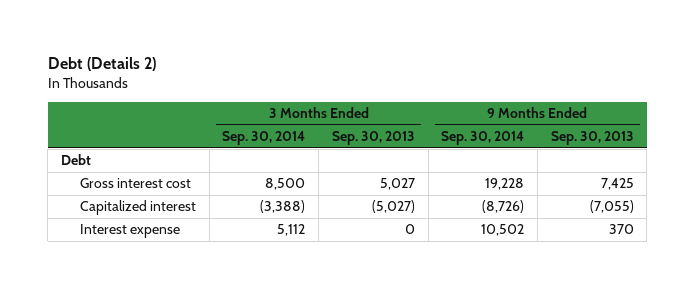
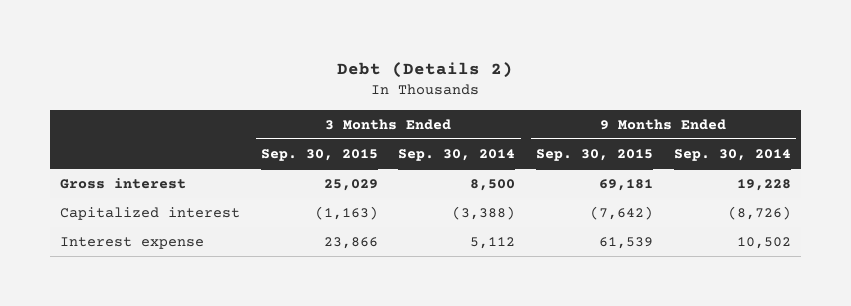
[331,131,415,146] Sep. 30, 2013 -> none
[550,131,634,146] Sep. 30, 2013 -> none
none -> [260,149,378,162] Sep. 30, 2015
none -> [536,149,654,162] Sep. 30, 2015
[60,154,91,166] Debt -> none
[80,178,192,189] Gross interest cost -> [60,178,187,190] Gross interest

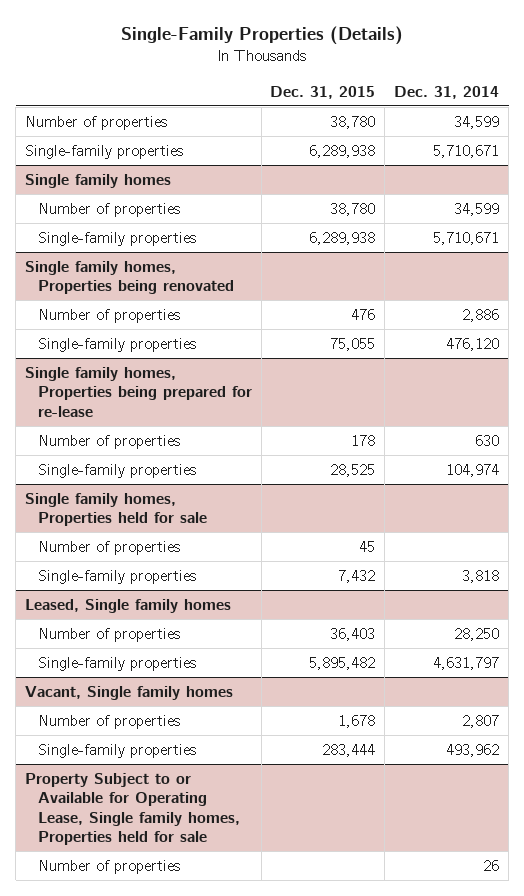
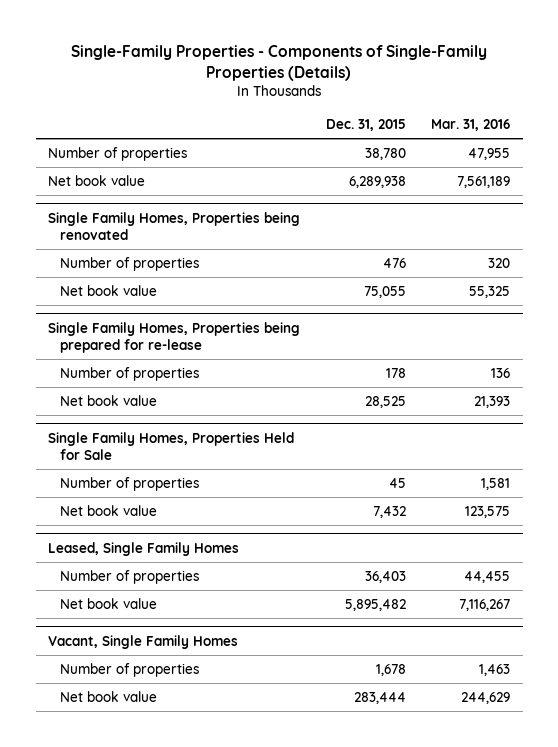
[121,25,404,45] Single-Family Properties (Details) -> [71,44,488,81] Single-Family Properties - Components of Single-Family Properties (Details)
[394,85,500,99] Dec. 31, 2014 -> none
none -> [431,119,511,132] Mar. 31, 2016
[25,173,172,188] Single family homes -> none
[37,202,180,217] Number of properties -> none
[37,231,196,246] Single-family properties -> none
[25,144,184,159] Single-family properties -> [48,174,146,186] Net book value
[25,260,234,295] Single family homes, Properties being renovated -> [48,211,301,241] Single Family Homes, Properties being renovated
[37,337,196,352] Single-family properties -> [59,284,157,296] Net book value
[25,366,252,417] Single family homes, Properties being prepared for re-lease -> [48,321,301,354] Single Family Homes, Properties being prepared for re-lease
[37,463,196,478] Single-family properties -> [59,394,157,406] Net book value
[25,492,207,527] Single family homes, Properties held for sale -> [48,431,295,461] Single Family Homes, Properties Held for Sale
[37,569,196,584] Single-family properties -> [59,504,157,516] Net book value
[25,598,232,613] Leased, Single family homes -> [48,541,240,556] Leased, Single Family Homes
[37,656,196,671] Single-family properties -> [59,597,157,609] Net book value
[25,685,234,700] Vacant, Single family homes -> [48,634,239,649] Vacant, Single Family Homes
[25,772,240,846] Property Subject to or Available for Operating Lease, Single family homes, Properties held for sale -> none
[37,859,180,874] Number of properties -> none
[37,743,196,758] Single-family properties -> [59,690,157,702] Net book value

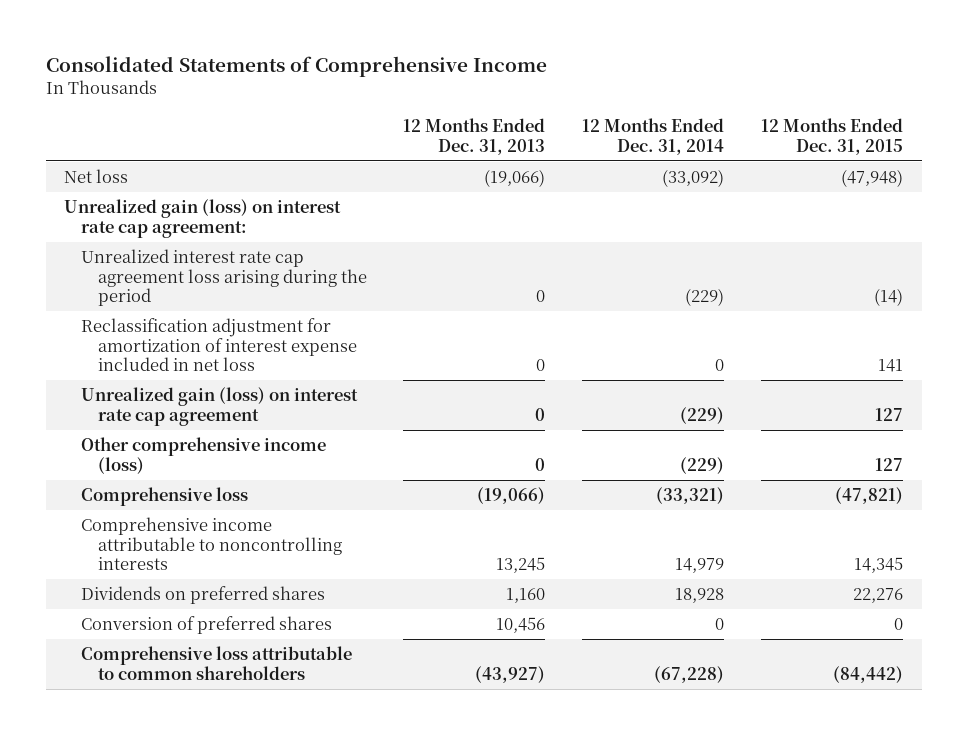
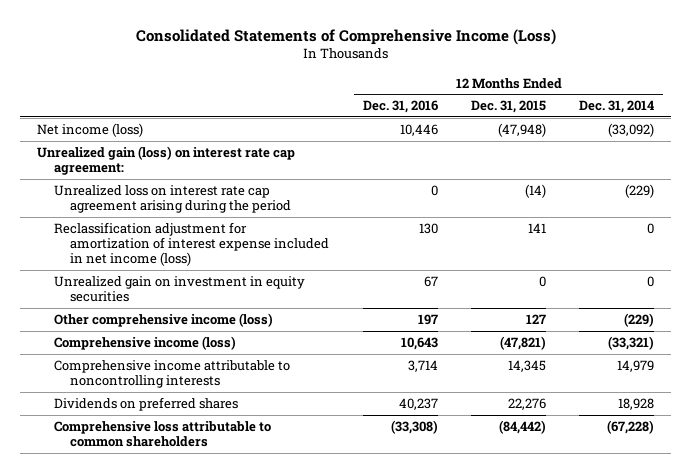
[45,55,547,77] Consolidated Statements of Comprehensive Income -> [135,28,556,45] Consolidated Statements of Comprehensive Income (Loss)
[403,118,546,155] 12 Months Ended Dec. 31, 2013 -> none
none -> [362,100,438,114] Dec. 31, 2016
[64,169,129,184] Net loss -> [37,123,144,138] Net income (loss)
[80,387,358,426] Unrealized gain (loss) on interest rate cap agreement -> none
[80,249,367,307] Unrealized interest rate cap agreement loss arising during the period -> [53,185,292,214] Unrealized loss on interest rate cap agreement arising during the period
[80,318,357,372] Reclassification adjustment for amortization of interest expense included in net loss -> [53,222,330,267] Reclassification adjustment for amortization of interest expense included in net income (loss)
none -> [53,276,305,303] Unrealized gain on investment in equity securities
[80,487,248,507] Comprehensive loss -> [53,336,236,351] Comprehensive income (loss)
[80,616,332,635] Conversion of preferred shares -> none

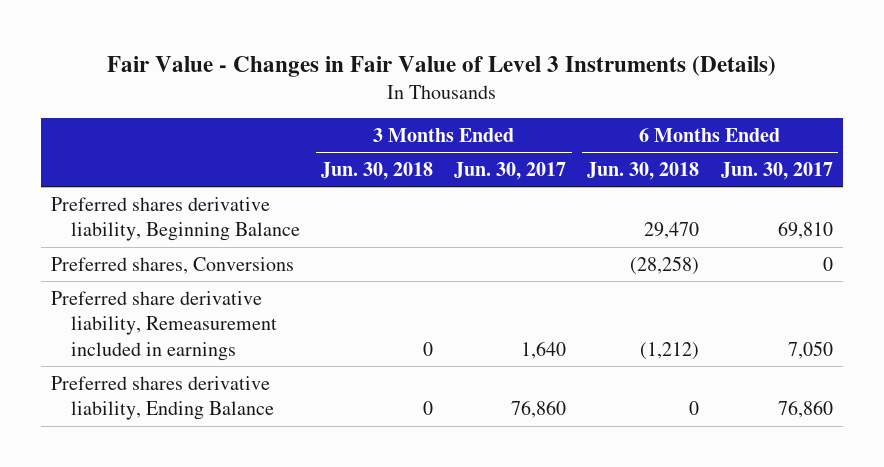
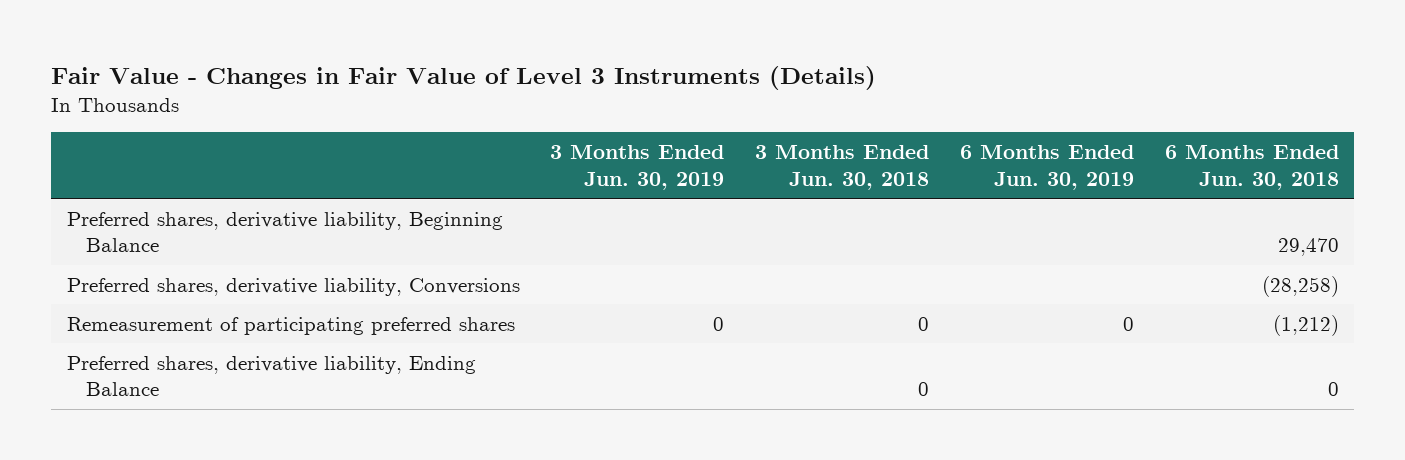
[454,161,567,180] Jun. 30, 2017 -> none
[720,161,833,180] Jun. 30, 2017 -> none
none -> [550,145,725,190] 3 Months Ended Jun. 30, 2019
none -> [959,145,1134,190] 6 Months Ended Jun. 30, 2019
[51,196,301,242] Preferred shares derivative liability, Beginning Balance -> [66,211,503,253] Preferred shares, derivative liability, Beginning Balance
[51,256,295,274] Preferred shares, Conversions -> [66,277,520,296] Preferred shares, derivative liability, Conversions
[51,290,278,361] Preferred share derivative liability, Remeasurement included in earnings -> [66,316,515,335] Remeasurement of participating preferred shares
[51,375,275,421] Preferred shares derivative liability, Ending Balance -> [66,355,476,397] Preferred shares, derivative liability, Ending Balance

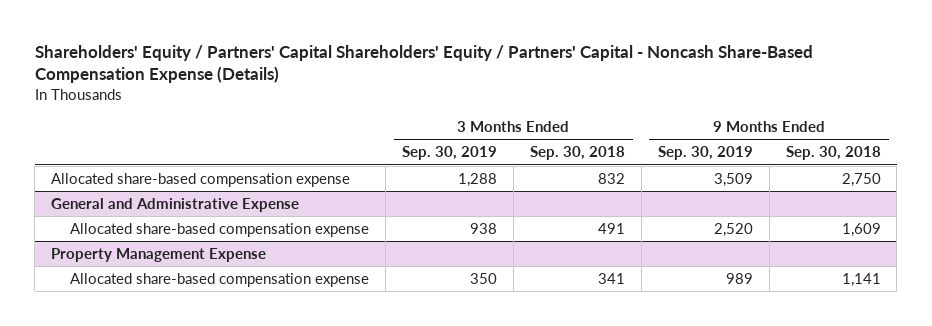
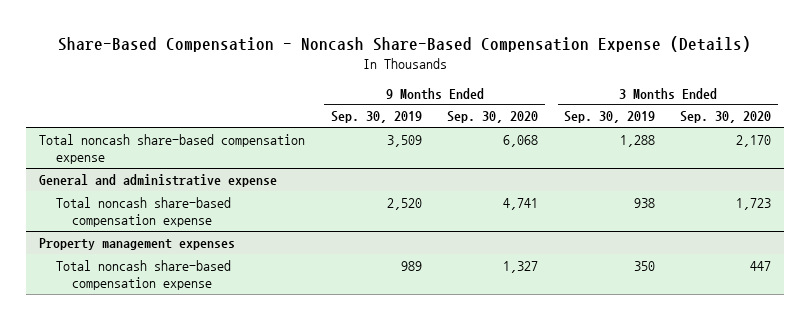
[34,44,813,84] Shareholders' Equity / Partners' Capital Shareholders' Equity / Partners' Capital - Noncash Share-Based Compensation Expense (Details) -> [58,35,752,52] Share-Based Compensation - Noncash Share-Based Compensation Expense (Details)
[529,146,625,161] Sep. 30, 2018 -> none
[785,146,881,161] Sep. 30, 2018 -> none
none -> [447,111,539,124] Sep. 30, 2020
none -> [680,111,772,124] Sep. 30, 2020
[51,172,351,187] Allocated share-based compensation expense -> [39,133,306,164] Total noncash share-based compensation expense
[51,197,300,212] General and Administrative Expense -> [39,173,278,187] General and administrative expense
[69,222,369,237] Allocated share-based compensation expense -> [55,196,231,227] Total noncash share-based compensation expense
[51,247,267,262] Property Management Expense -> [39,237,236,250] Property management expenses
[69,272,369,287] Allocated share-based compensation expense -> [55,259,231,290] Total noncash share-based compensation expense

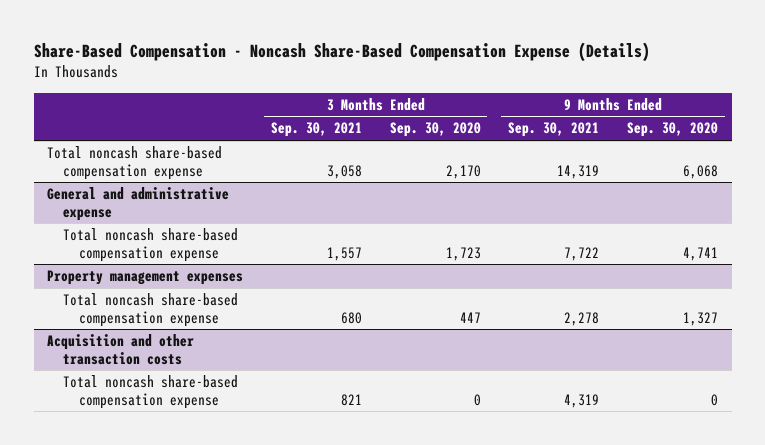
[330,111,422,124] Sep. 30, 2019 -> none
[563,111,655,124] Sep. 30, 2019 -> none
none -> [270,122,362,138] Sep. 30, 2021
none -> [508,122,600,138] Sep. 30, 2021
none -> [47,334,195,365] Acquisition and other transaction costs
none -> [63,375,239,409] Total noncash share-based compensation expense

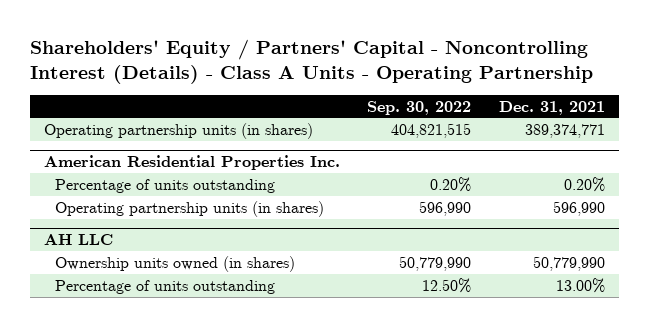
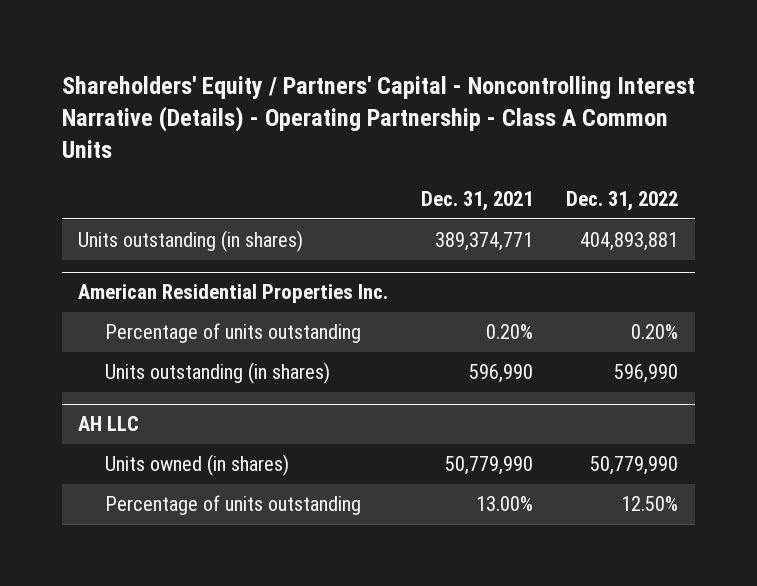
[29,39,593,84] Shareholders' Equity / Partners' Capital - Noncontrolling Interest (Details) - Class A Units - Operating Partnership -> [61,75,695,159] Shareholders' Equity / Partners' Capital - Noncontrolling Interest Narrative (Details) - Operating Partnership - Class A Common Units
[367,100,472,115] Sep. 30, 2022 -> none
none -> [566,190,679,211] Dec. 31, 2022
[43,122,313,139] Operating partnership units (in shares) -> [78,230,304,253] Units outstanding (in shares)
[55,200,325,217] Operating partnership units (in shares) -> [104,362,330,385] Units outstanding (in shares)
[55,255,296,272] Ownership units owned (in shares) -> [104,454,289,477] Units owned (in shares)

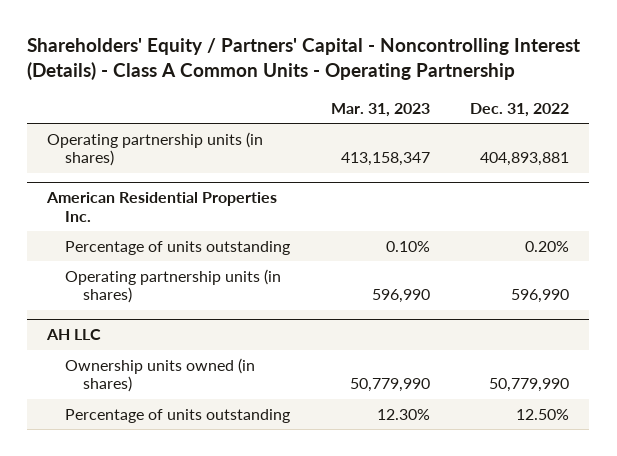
[61,75,695,159] Shareholders' Equity / Partners' Capital - Noncontrolling Interest Narrative (Details) - Operating Partnership - Class A Common Units -> [27,38,581,80] Shareholders' Equity / Partners' Capital - Noncontrolling Interest (Details) - Class A Common Units - Operating Partnership
[421,190,534,211] Dec. 31, 2021 -> none
none -> [330,102,430,117] Mar. 31, 2023
[78,230,304,253] Units outstanding (in shares) -> [47,131,264,167] Operating partnership units (in shares)
[104,362,330,385] Units outstanding (in shares) -> [65,268,282,304] Operating partnership units (in shares)
[104,454,289,477] Units owned (in shares) -> [65,357,256,393] Ownership units owned (in shares)

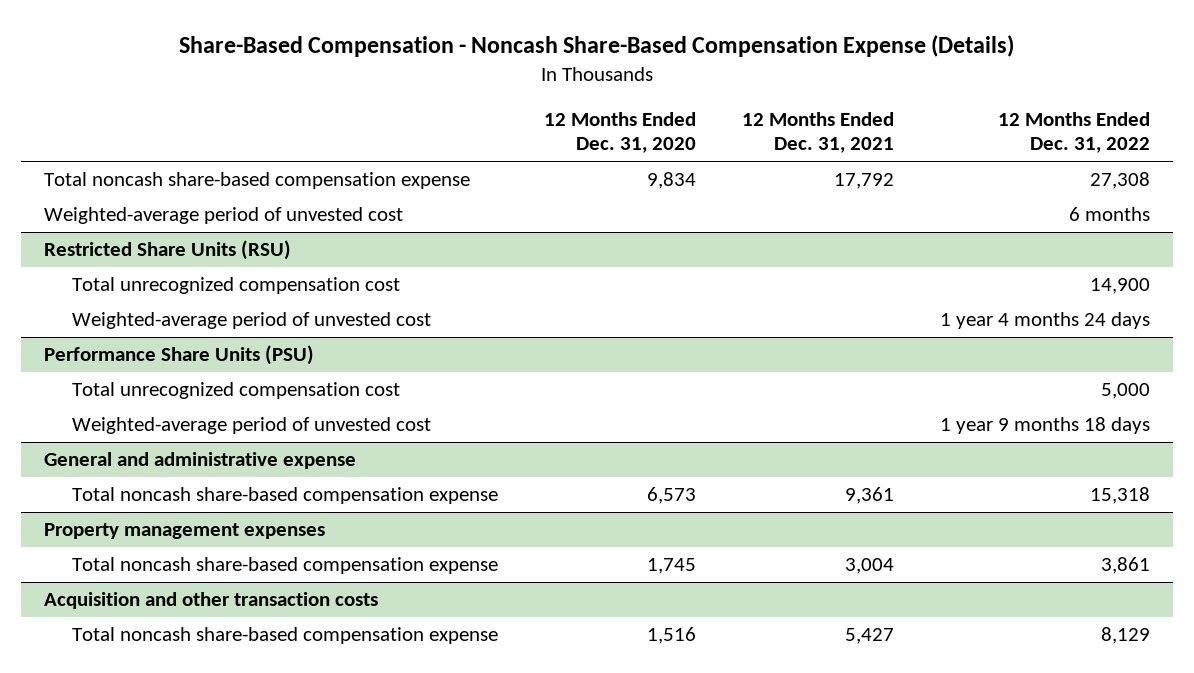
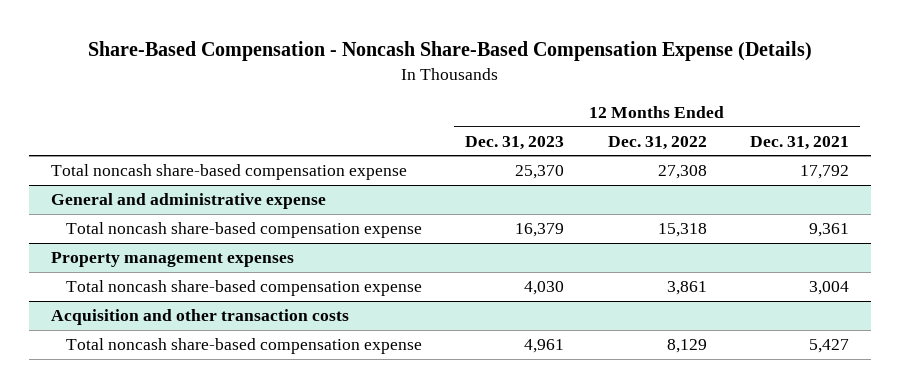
[544,111,697,154] 12 Months Ended Dec. 31, 2020 -> none
none -> [465,135,565,150] Dec. 31, 2023
[43,207,403,225] Weighted-average period of unvested cost -> none
[43,240,291,261] Restricted Share Units (RSU) -> none
[72,277,401,295] Total unrecognized compensation cost -> none
[72,312,432,330] Weighted-average period of unvested cost -> none
[43,345,314,366] Performance Share Units (PSU) -> none
[72,382,401,400] Total unrecognized compensation cost -> none
[72,417,432,435] Weighted-average period of unvested cost -> none

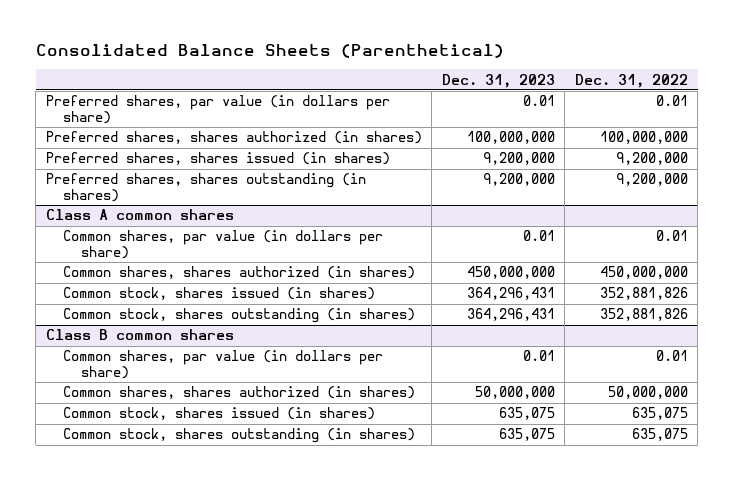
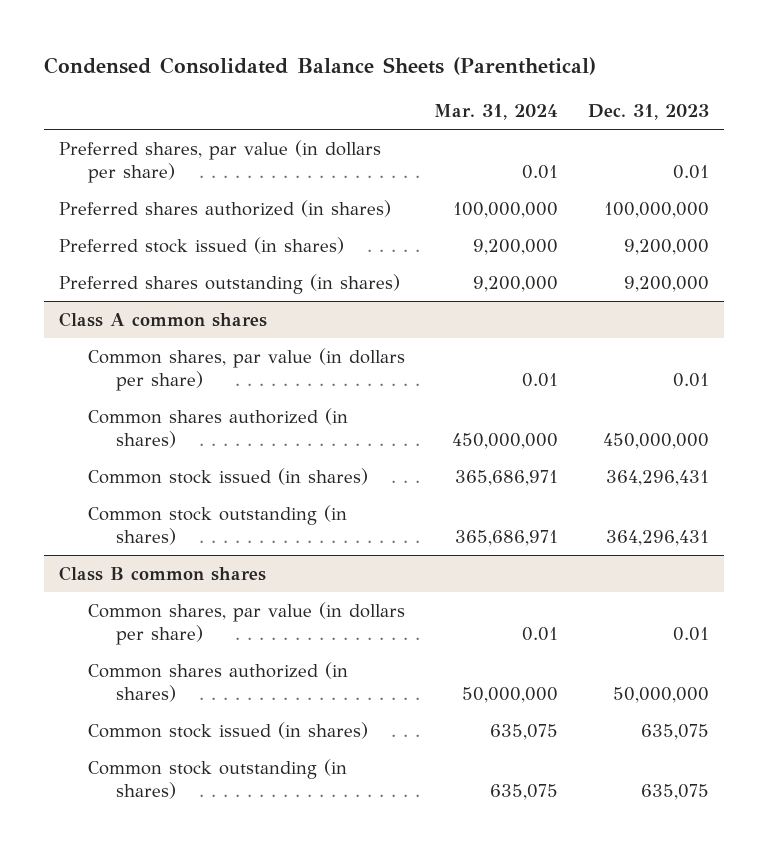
[35,44,504,59] Consolidated Balance Sheets (Parenthetical) -> [44,56,597,75] Condensed Consolidated Balance Sheets (Parenthetical)
[574,73,688,88] Dec. 31, 2022 -> none
none -> [434,103,559,120] Mar. 31, 2024
[45,131,422,145] Preferred shares, shares authorized (in shares) -> [58,200,391,218] Preferred shares authorized (in shares)
[45,152,390,166] Preferred shares, shares issued (in shares) -> [58,237,344,255] Preferred stock issued (in shares)
[45,173,366,203] Preferred shares, shares outstanding (in shares) -> [58,274,400,295] Preferred shares outstanding (in shares)
[63,266,416,280] Common shares, shares authorized (in shares) -> [87,408,348,448] Common shares authorized (in shares)
[63,287,376,301] Common stock, shares issued (in shares) -> [87,468,368,486] Common stock issued (in shares)
[63,308,416,324] Common stock, shares outstanding (in shares) -> [87,505,347,545] Common stock outstanding (in shares)
[63,386,416,400] Common shares, shares authorized (in shares) -> [87,662,348,702] Common shares authorized (in shares)
[63,407,376,421] Common stock, shares issued (in shares) -> [87,722,368,740] Common stock issued (in shares)
[63,428,416,444] Common stock, shares outstanding (in shares) -> [87,759,347,799] Common stock outstanding (in shares)

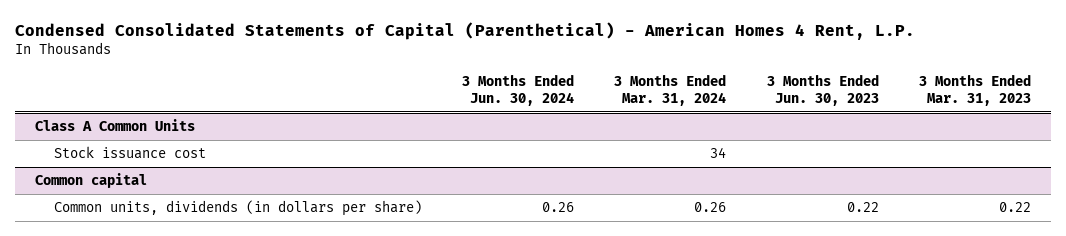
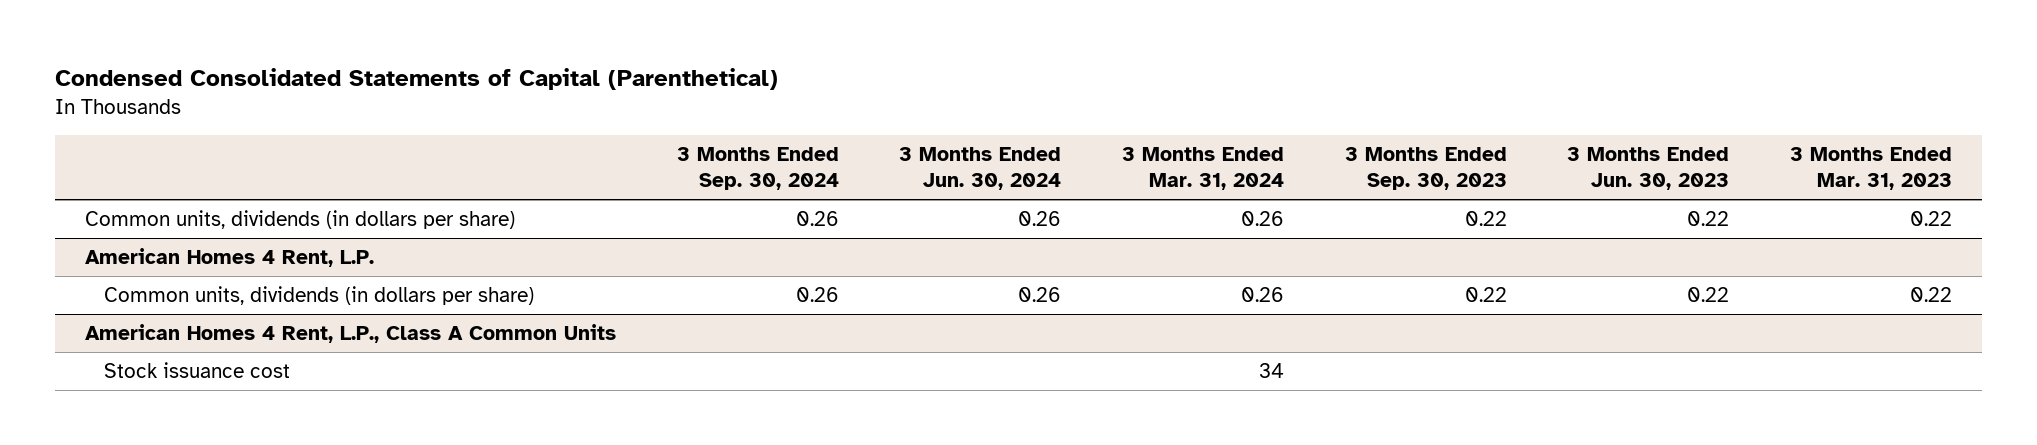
[15,22,916,41] Condensed Consolidated Statements of Capital (Parenthetical) - American Homes 4 Rent, L.P. -> [54,68,778,91] Condensed Consolidated Statements of Capital (Parenthetical)
none -> [676,146,839,191] 3 Months Ended Sep. 30, 2024
none -> [1344,146,1507,191] 3 Months Ended Sep. 30, 2023
[35,119,196,132] Class A Common Units -> none
[53,146,206,160] Stock issuance cost -> none
[35,173,148,189] Common capital -> none
none -> [84,248,374,268] American Homes 4 Rent, L.P.
none -> [104,286,535,306] Common units, dividends (in dollars per share)
none -> [84,324,616,344] American Homes 4 Rent, L.P., Class A Common Units
none -> [104,362,291,379] Stock issuance cost

